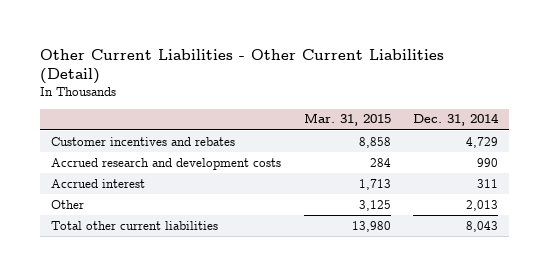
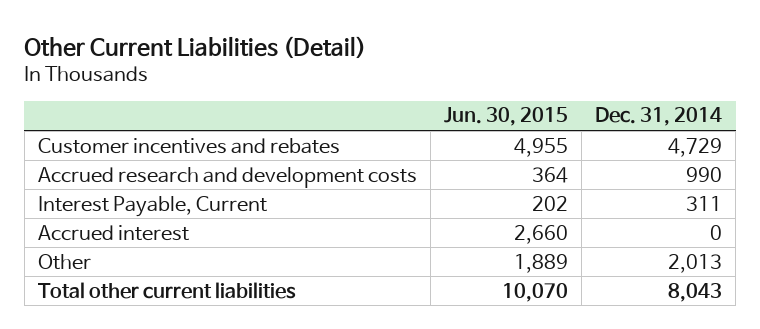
[40,48,445,85] Other Current Liabilities - Other Current Liabilities (Detail) -> [24,35,367,59] Other Current Liabilities (Detail)
[303,113,391,127] Mar. 31, 2015 -> none
none -> [444,107,569,127] Jun. 30, 2015
none -> [38,195,268,217] Interest Payable, Current
[476,178,498,188] 311 -> [710,224,723,240] 0

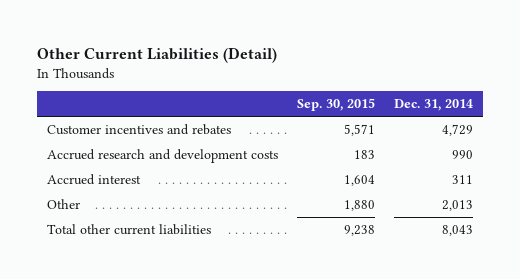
[444,107,569,127] Jun. 30, 2015 -> none
none -> [297,98,376,112] Sep. 30, 2015
[38,195,268,217] Interest Payable, Current -> none
[710,224,723,240] 0 -> [452,174,474,184] 311

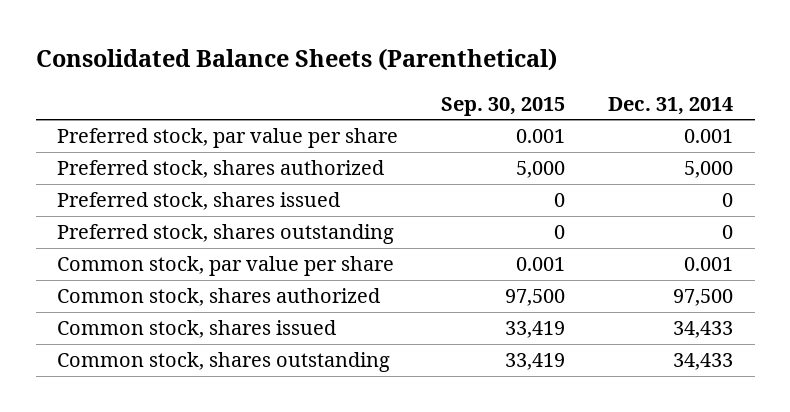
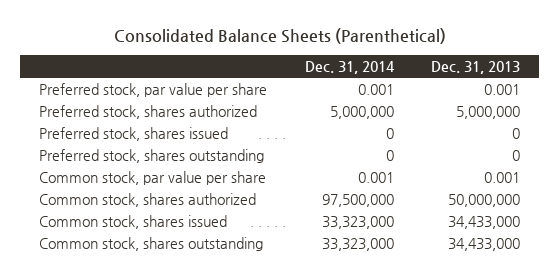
[441,96,566,116] Sep. 30, 2015 -> none
none -> [431,60,521,74] Dec. 31, 2013
[684,161,734,179] 5,000 -> [329,105,394,119] 5,000,000
[673,289,734,307] 97,500 -> [321,193,394,207] 97,500,000
[673,321,734,339] 34,433 -> [321,215,394,229] 33,323,000
[673,353,734,371] 34,433 -> [321,237,394,251] 33,323,000

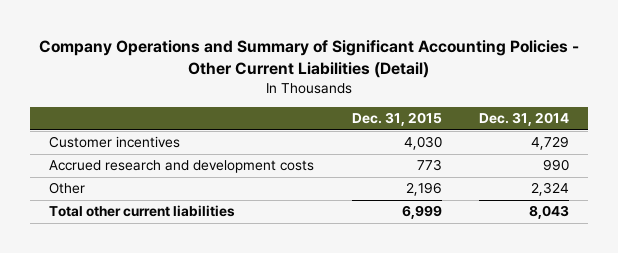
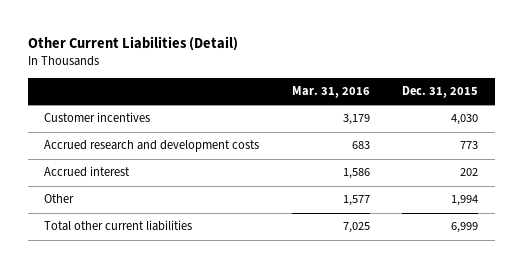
[39,39,580,78] Company Operations and Summary of Significant Accounting Policies - Other Current Liabilities (Detail) -> [27,35,238,51] Other Current Liabilities (Detail)
[479,112,570,127] Dec. 31, 2014 -> none
none -> [291,86,370,99] Mar. 31, 2016
none -> [44,166,131,178] Accrued interest
[405,182,442,197] 2,196 -> [451,195,479,207] 1,994

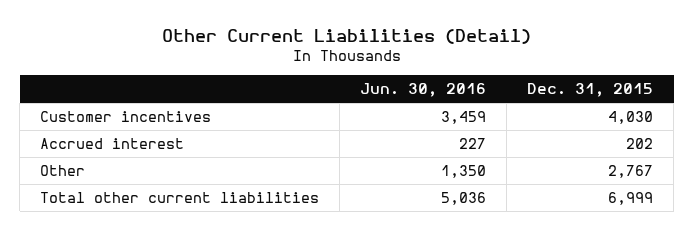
[291,86,370,99] Mar. 31, 2016 -> none
none -> [360,83,487,98] Jun. 30, 2016
[44,140,260,153] Accrued research and development costs -> none
[451,195,479,207] 1,994 -> [608,164,654,178] 2,767

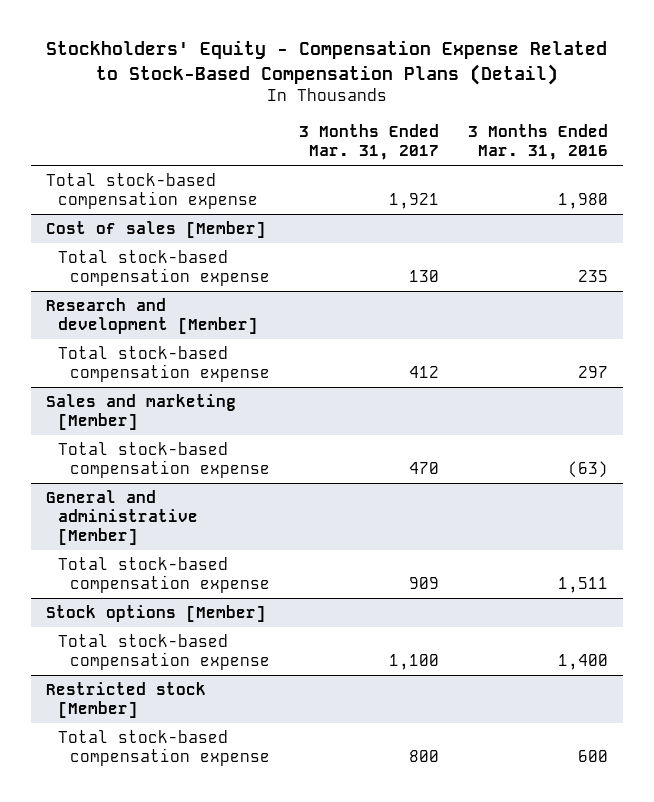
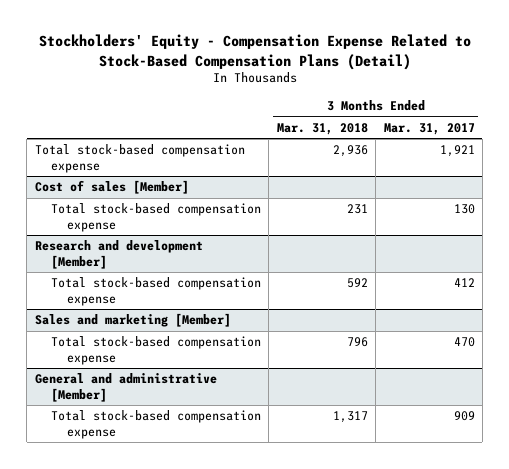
[468,124,609,161] 3 Months Ended Mar. 31, 2016 -> none
none -> [276,122,368,135] Mar. 31, 2018
[45,605,266,623] Stock options [Member] -> none
[57,634,270,671] Total stock-based compensation expense -> none
[45,682,206,719] Restricted stock [Member] -> none
[57,730,270,767] Total stock-based compensation expense -> none

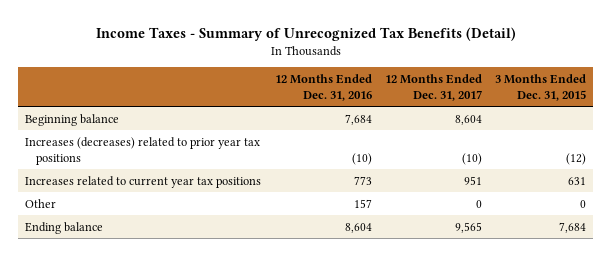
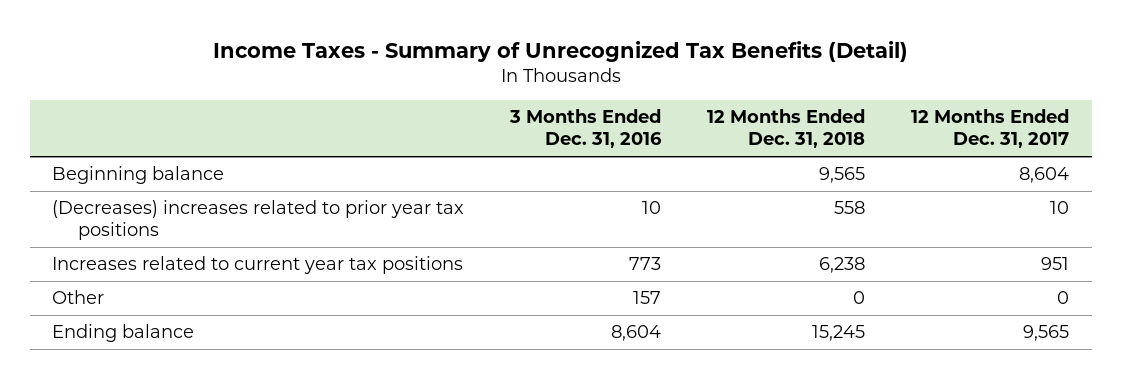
[274,73,372,101] 12 Months Ended Dec. 31, 2016 -> none
[495,73,587,101] 3 Months Ended Dec. 31, 2015 -> none
none -> [509,109,663,149] 3 Months Ended Dec. 31, 2016
none -> [707,109,866,149] 12 Months Ended Dec. 31, 2018
[25,136,261,165] Increases (decreases) related to prior year tax positions -> [52,200,465,241] (Decreases) increases related to prior year tax positions
[461,152,482,165] (10) -> [1049,201,1069,215] 10

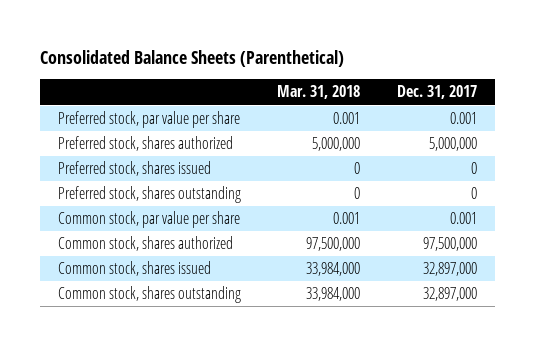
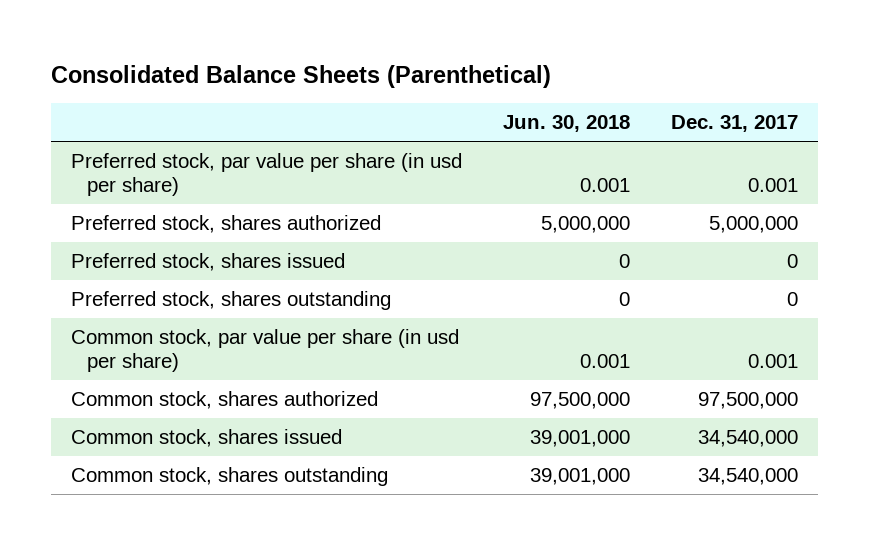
[277,85,361,100] Mar. 31, 2018 -> none
none -> [502,115,630,133] Jun. 30, 2018
[57,111,240,129] Preferred stock, par value per share -> [71,153,463,197] Preferred stock, par value per share (in usd per share)
[57,211,240,229] Common stock, par value per share -> [71,329,460,373] Common stock, par value per share (in usd per share)
[422,262,477,277] 32,897,000 -> [697,430,798,448] 34,540,000
[422,287,477,302] 32,897,000 -> [697,468,798,486] 34,540,000

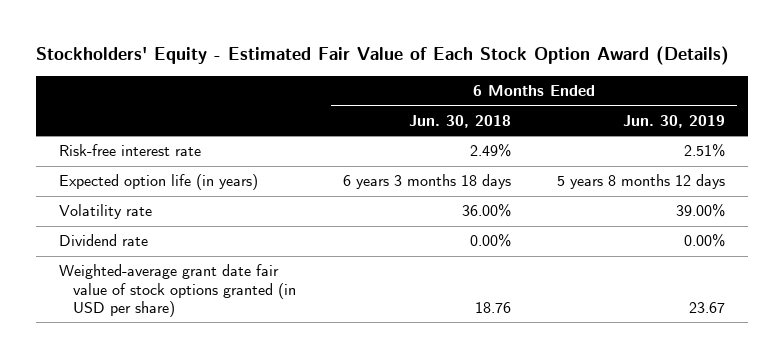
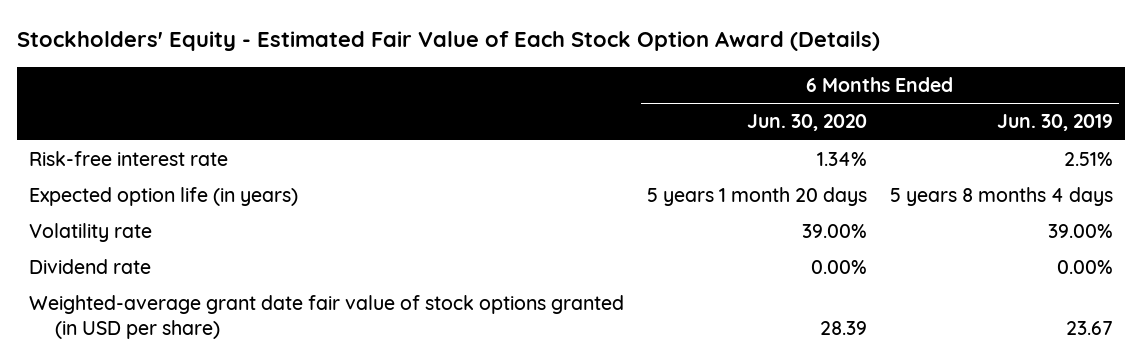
[408,114,511,128] Jun. 30, 2018 -> none
none -> [747,114,868,132] Jun. 30, 2020
[557,174,726,190] 5 years 8 months 12 days -> [890,187,1114,207] 5 years 8 months 4 days

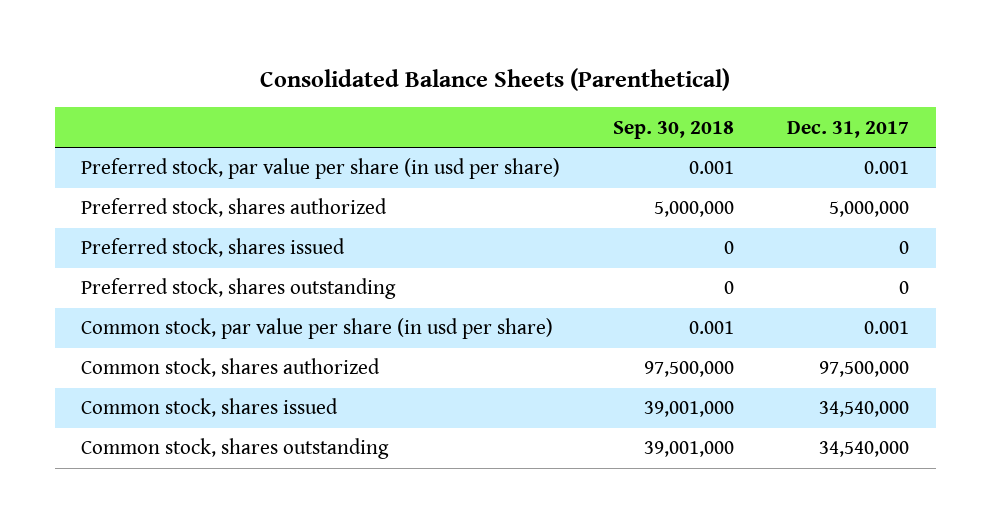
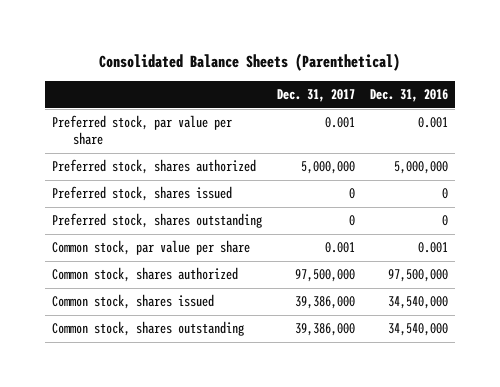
[613,120,735,139] Sep. 30, 2018 -> none
none -> [370,89,449,103] Dec. 31, 2016
[81,158,561,180] Preferred stock, par value per share (in usd per share) -> [52,115,233,146] Preferred stock, par value per share
[81,318,554,340] Common stock, par value per share (in usd per share) -> [52,240,251,256] Common stock, par value per share
[819,401,910,418] 34,540,000 -> [295,296,356,310] 39,386,000
[819,441,910,458] 34,540,000 -> [295,323,356,337] 39,386,000

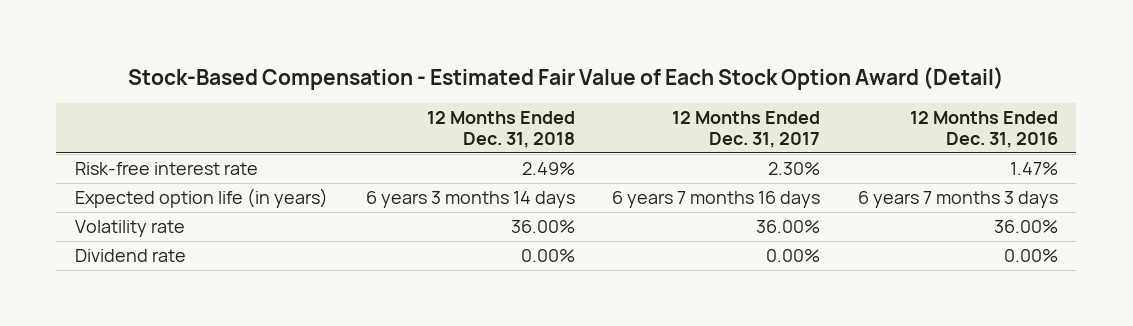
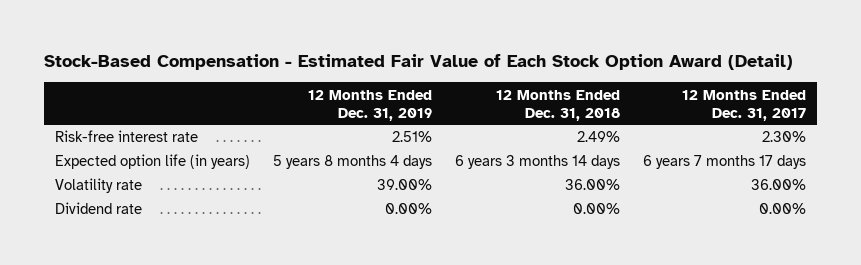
[909,110,1058,149] 12 Months Ended Dec. 31, 2016 -> none
none -> [307,89,432,121] 12 Months Ended Dec. 31, 2019
[612,190,821,208] 6 years 7 months 16 days -> [642,155,806,170] 6 years 7 months 17 days

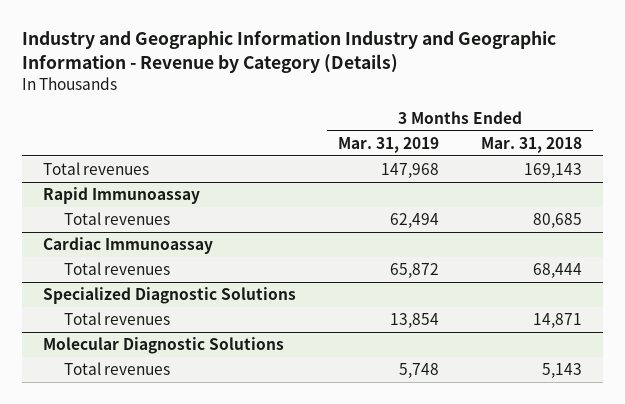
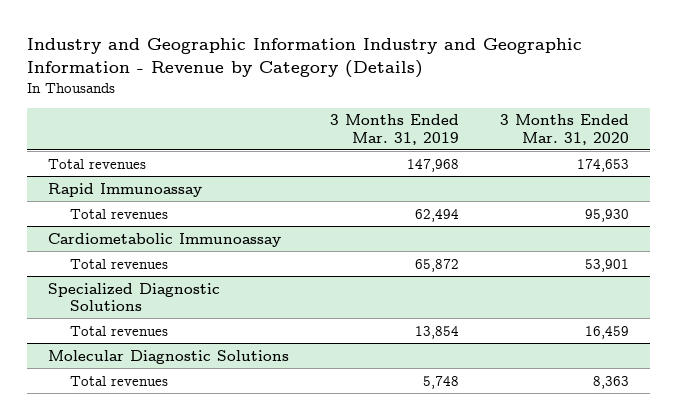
[480,136,582,153] Mar. 31, 2018 -> none
none -> [500,114,630,145] 3 Months Ended Mar. 31, 2020
[42,237,213,255] Cardiac Immunoassay -> [47,232,281,247] Cardiometabolic Immunoassay

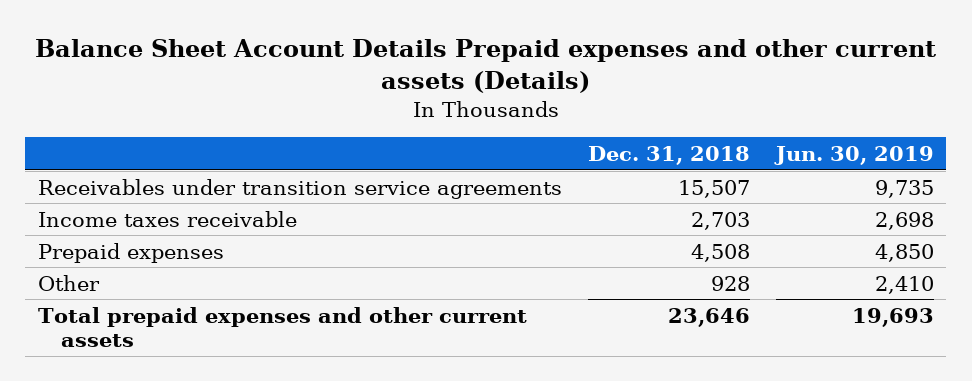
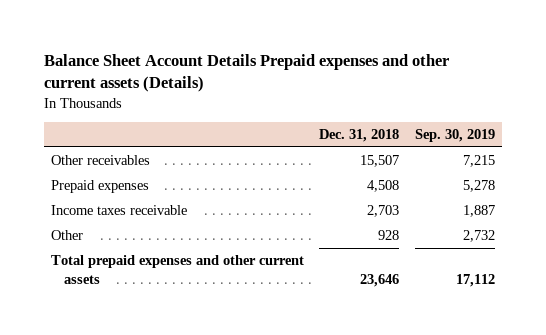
[773,145,934,165] Jun. 30, 2019 -> none
none -> [414,129,495,143] Sep. 30, 2019
[38,178,563,199] Receivables under transition service agreements -> [51,155,151,166] Other receivables
[38,210,298,227] Income taxes receivable -> [51,205,188,216] Income taxes receivable

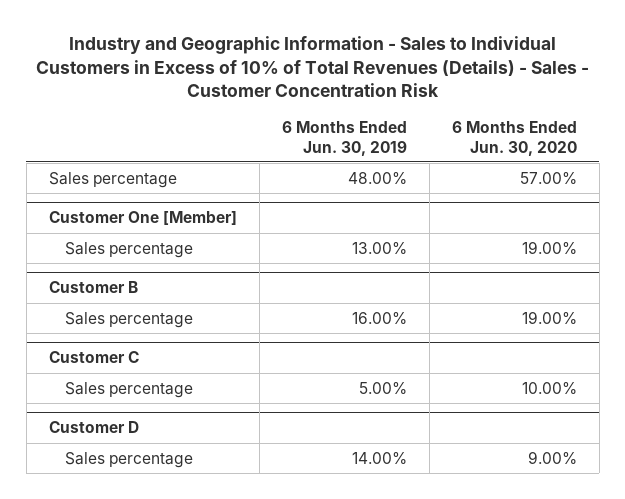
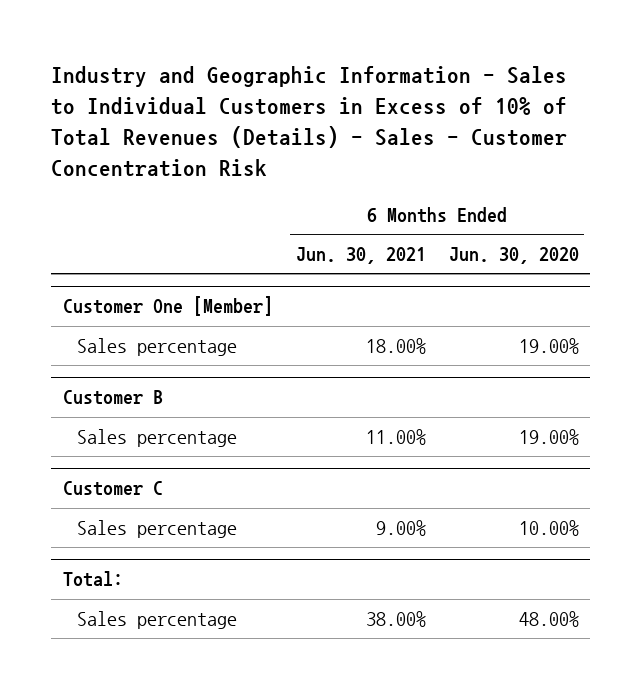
[281,121,407,156] 6 Months Ended Jun. 30, 2019 -> none
none -> [295,247,426,265] Jun. 30, 2021
[48,171,177,188] Sales percentage -> none
[48,421,139,434] Customer D -> [62,571,123,588] Total:
[527,450,577,464] 9.00% -> [518,610,579,627] 48.00%

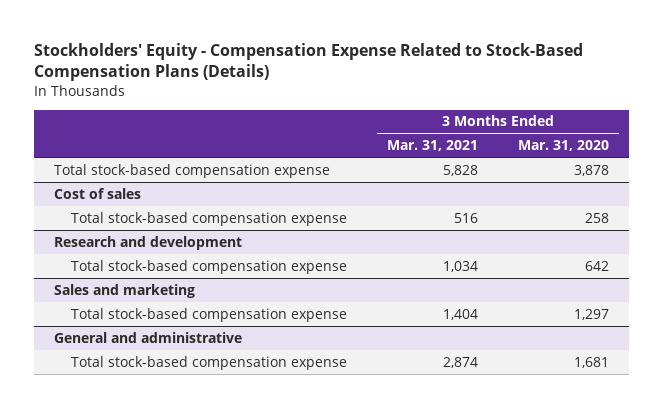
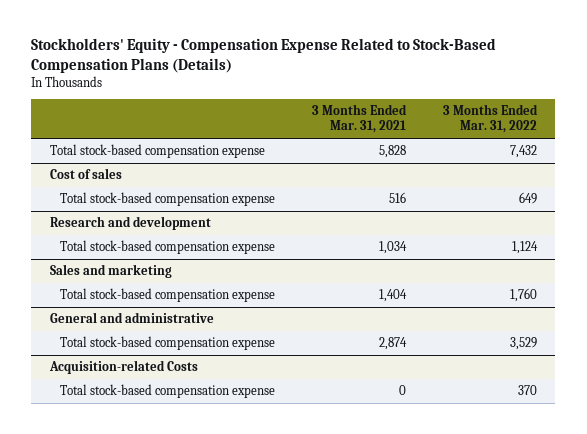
[518,140,610,152] Mar. 31, 2020 -> none
none -> [442,104,538,134] 3 Months Ended Mar. 31, 2022
none -> [48,360,198,375] Acquisition-related Costs
none -> [59,384,275,399] Total stock-based compensation expense

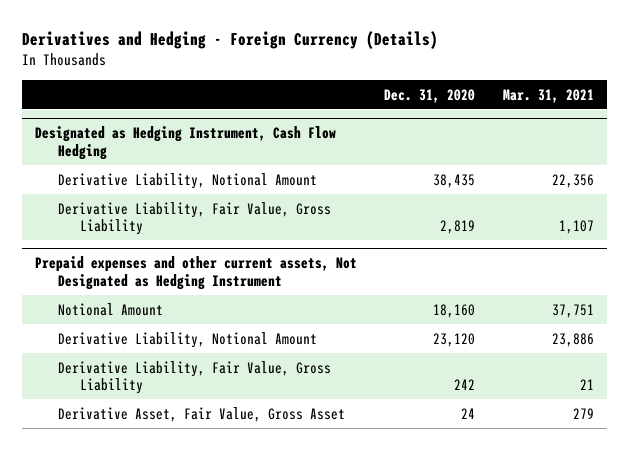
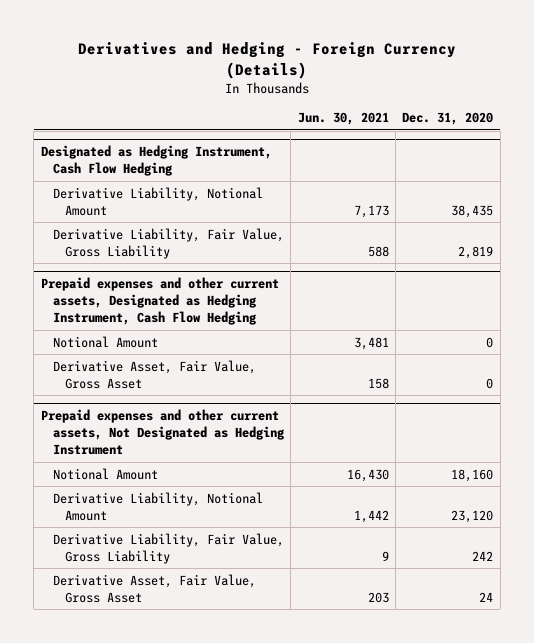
[502,88,594,103] Mar. 31, 2021 -> none
none -> [297,112,389,126] Jun. 30, 2021
none -> [40,277,279,326] Prepaid expenses and other current assets, Designated as Hedging Instrument, Cash Flow Hedging
none -> [52,335,158,348] Notional Amount
none -> [52,359,256,389] Derivative Asset, Fair Value, Gross Asset

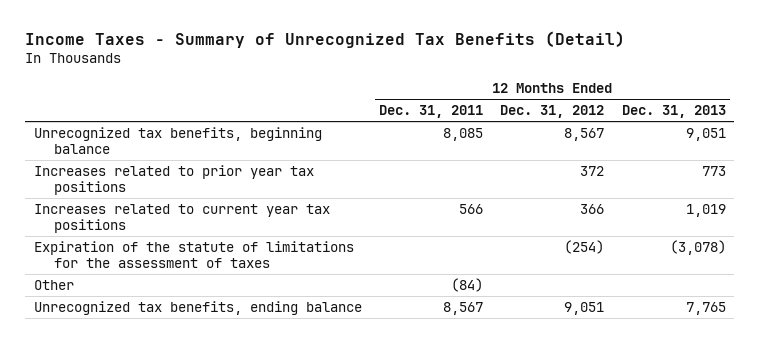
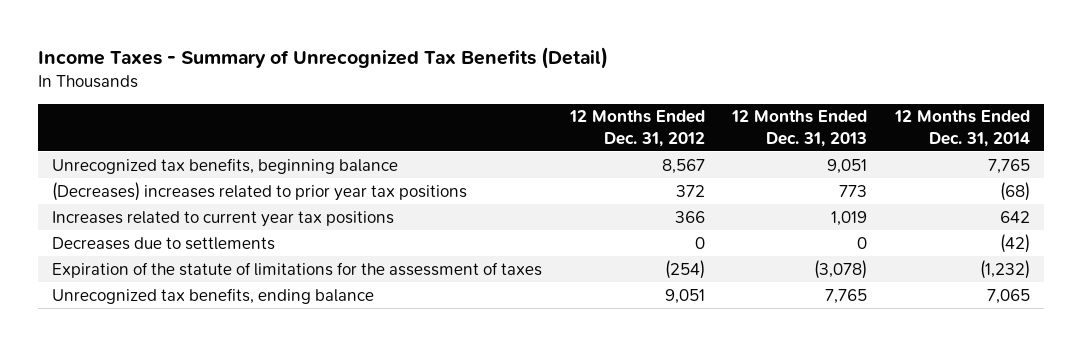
[378,105,483,119] Dec. 31, 2011 -> none
none -> [894,110,1031,147] 12 Months Ended Dec. 31, 2014
[33,165,314,195] Increases related to prior year tax positions -> [52,181,468,201] (Decreases) increases related to prior year tax positions
none -> [52,236,276,250] Decreases due to settlements
[33,280,74,291] Other -> none

